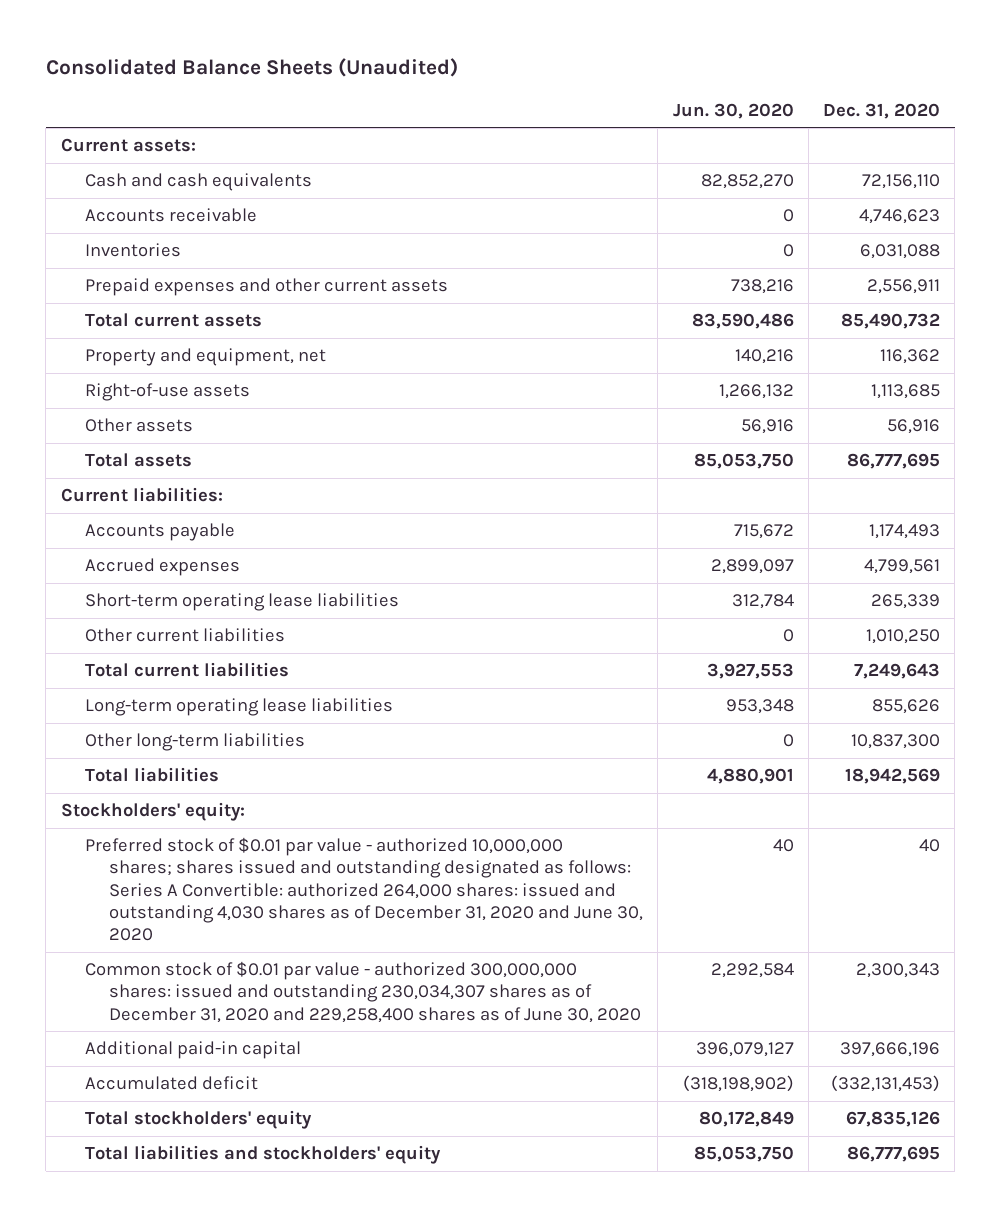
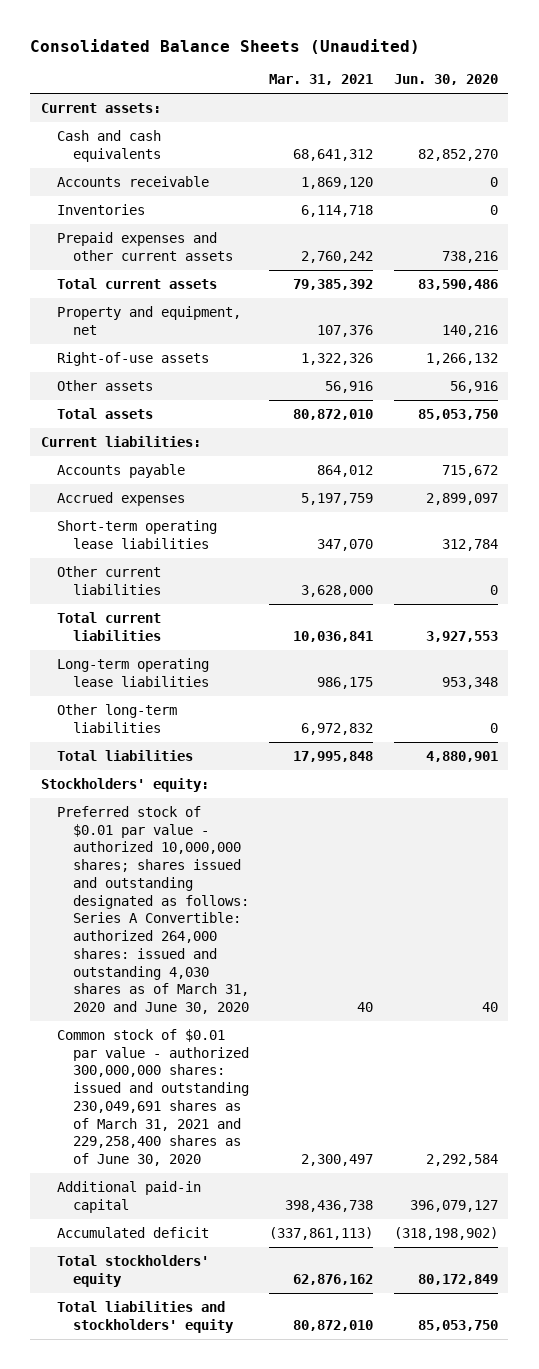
[823,102,941,119] Dec. 31, 2020 -> none
none -> [269,74,374,86] Mar. 31, 2021
[84,837,644,942] Preferred stock of $0.01 par value - authorized 10,000,000 shares; shares issued and outstanding designated as follows: Series A Convertible: authorized 264,000 shares: issued and outstanding 4,030 shares as of December 31, 2020 and June 30, 2020 -> [56,805,249,1015] Preferred stock of $0.01 par value - authorized 10,000,000 shares; shares issued and outstanding designated as follows: Series A Convertible: authorized 264,000 shares: issued and outstanding 4,030 shares as of March 31, 2020 and June 30, 2020
[84,961,642,1023] Common stock of $0.01 par value - authorized 300,000,000 shares: issued and outstanding 230,034,307 shares as of December 31, 2020 and 229,258,400 shares as of June 30, 2020 -> [56,1028,249,1167] Common stock of $0.01 par value - authorized 300,000,000 shares: issued and outstanding 230,049,691 shares as of March 31, 2021 and 229,258,400 shares as of June 30, 2020

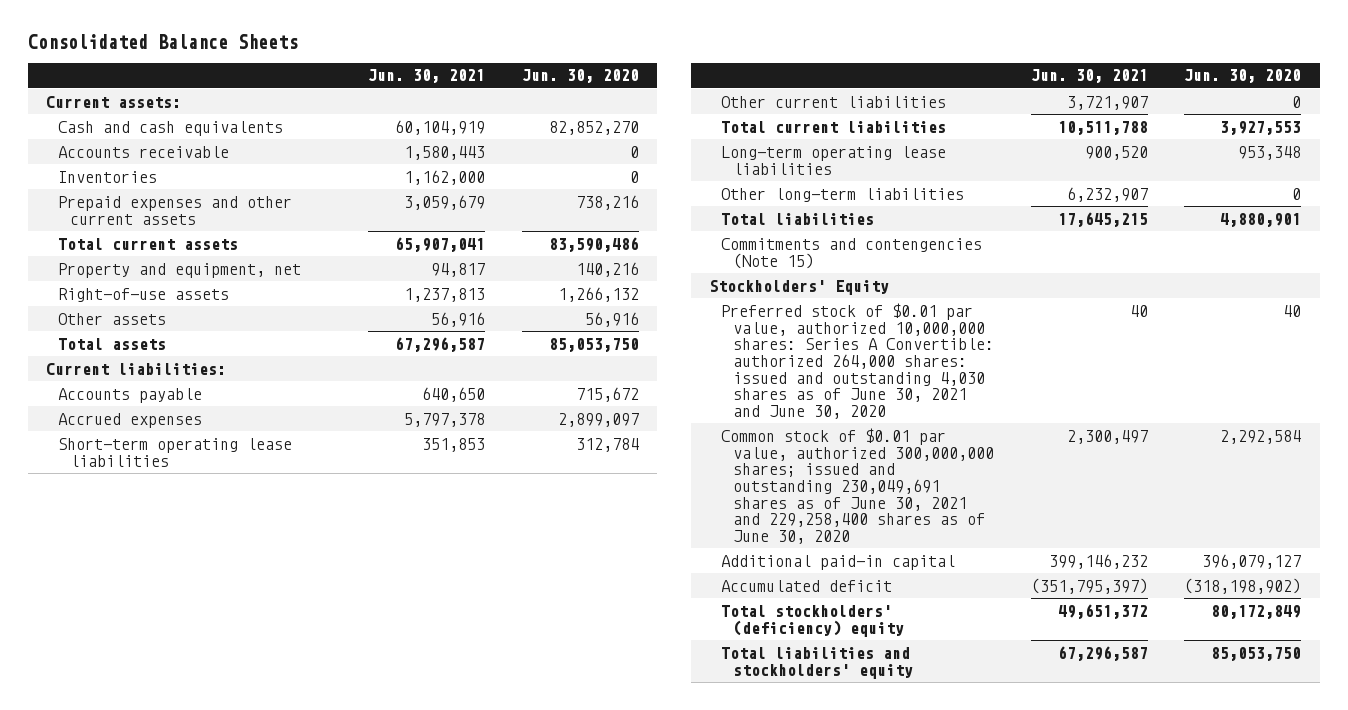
[30,38,421,54] Consolidated Balance Sheets (Unaudited) -> [28,34,299,50] Consolidated Balance Sheets
[269,74,374,86] Mar. 31, 2021 -> none
none -> [367,69,485,84] Jun. 30, 2021
none -> [720,237,982,269] Commitments and contengencies (Note 15)
[40,777,209,792] Stockholders' equity: -> [709,279,890,295] Stockholders' Equity
[56,805,249,1015] Preferred stock of $0.01 par value - authorized 10,000,000 shares; shares issued and outstanding designated as follows: Series A Convertible: authorized 264,000 shares: issued and outstanding 4,030 shares as of March 31, 2020 and June 30, 2020 -> [720,302,994,420] Preferred stock of $0.01 par value, authorized 10,000,000 shares: Series A Convertible: authorized 264,000 shares: issued and outstanding 4,030 shares as of June 30, 2021 and June 30, 2020
[56,1028,249,1167] Common stock of $0.01 par value - authorized 300,000,000 shares: issued and outstanding 230,049,691 shares as of March 31, 2021 and 229,258,400 shares as of June 30, 2020 -> [720,427,994,545] Common stock of $0.01 par value, authorized 300,000,000 shares; issued and outstanding 230,049,691 shares as of June 30, 2021 and 229,258,400 shares as of June 30, 2020
[56,1254,209,1287] Total stockholders' equity -> [720,604,904,637] Total stockholders' (deficiency) equity

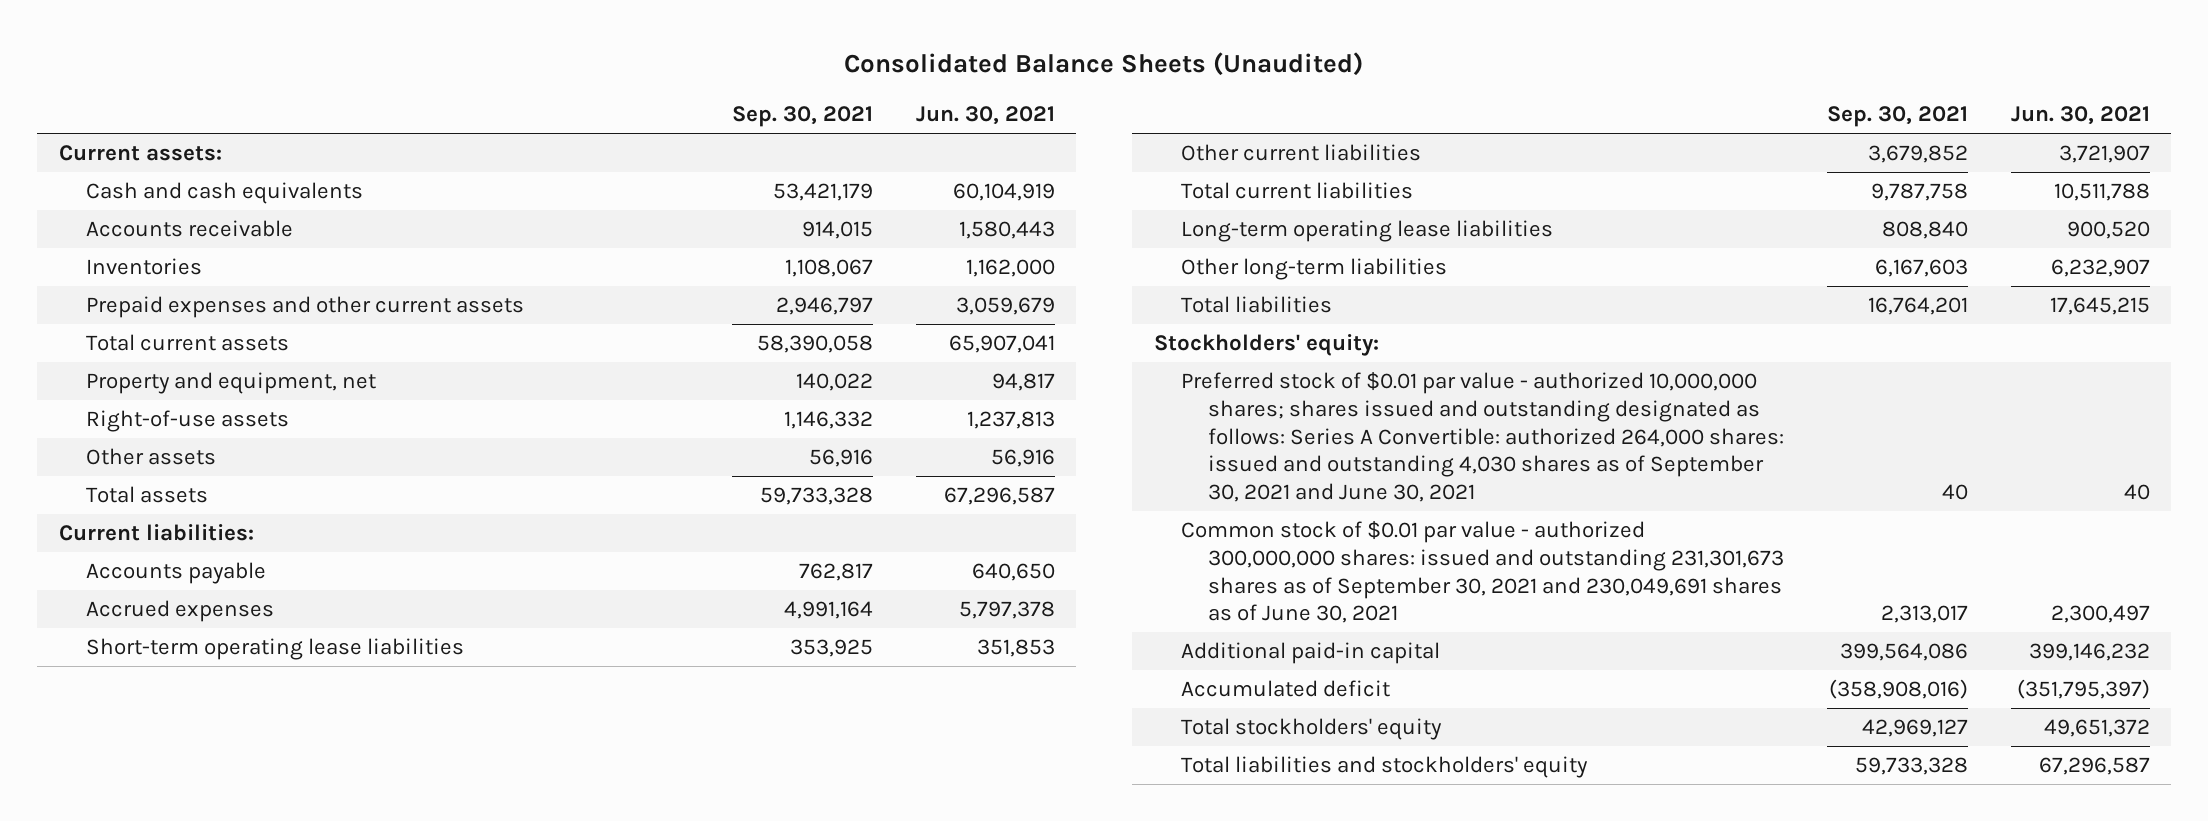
[28,34,299,50] Consolidated Balance Sheets -> [844,52,1364,77] Consolidated Balance Sheets (Unaudited)
[521,69,639,84] Jun. 30, 2020 -> none
none -> [731,106,873,128] Sep. 30, 2021
[720,237,982,269] Commitments and contengencies (Note 15) -> none
[709,279,890,295] Stockholders' Equity -> [1153,334,1379,357] Stockholders' equity:
[720,302,994,420] Preferred stock of $0.01 par value, authorized 10,000,000 shares: Series A Convertible: authorized 264,000 shares: issued and outstanding 4,030 shares as of June 30, 2021 and June 30, 2020 -> [1180,372,1785,502] Preferred stock of $0.01 par value - authorized 10,000,000 shares; shares issued and outstanding designated as follows: Series A Convertible: authorized 264,000 shares: issued and outstanding 4,030 shares as of September 30, 2021 and June 30, 2021
[720,427,994,545] Common stock of $0.01 par value, authorized 300,000,000 shares; issued and outstanding 230,049,691 shares as of June 30, 2021 and 229,258,400 shares as of June 30, 2020 -> [1180,521,1785,624] Common stock of $0.01 par value - authorized 300,000,000 shares: issued and outstanding 231,301,673 shares as of September 30, 2021 and 230,049,691 shares as of June 30, 2021
[720,604,904,637] Total stockholders' (deficiency) equity -> [1180,718,1442,741] Total stockholders' equity

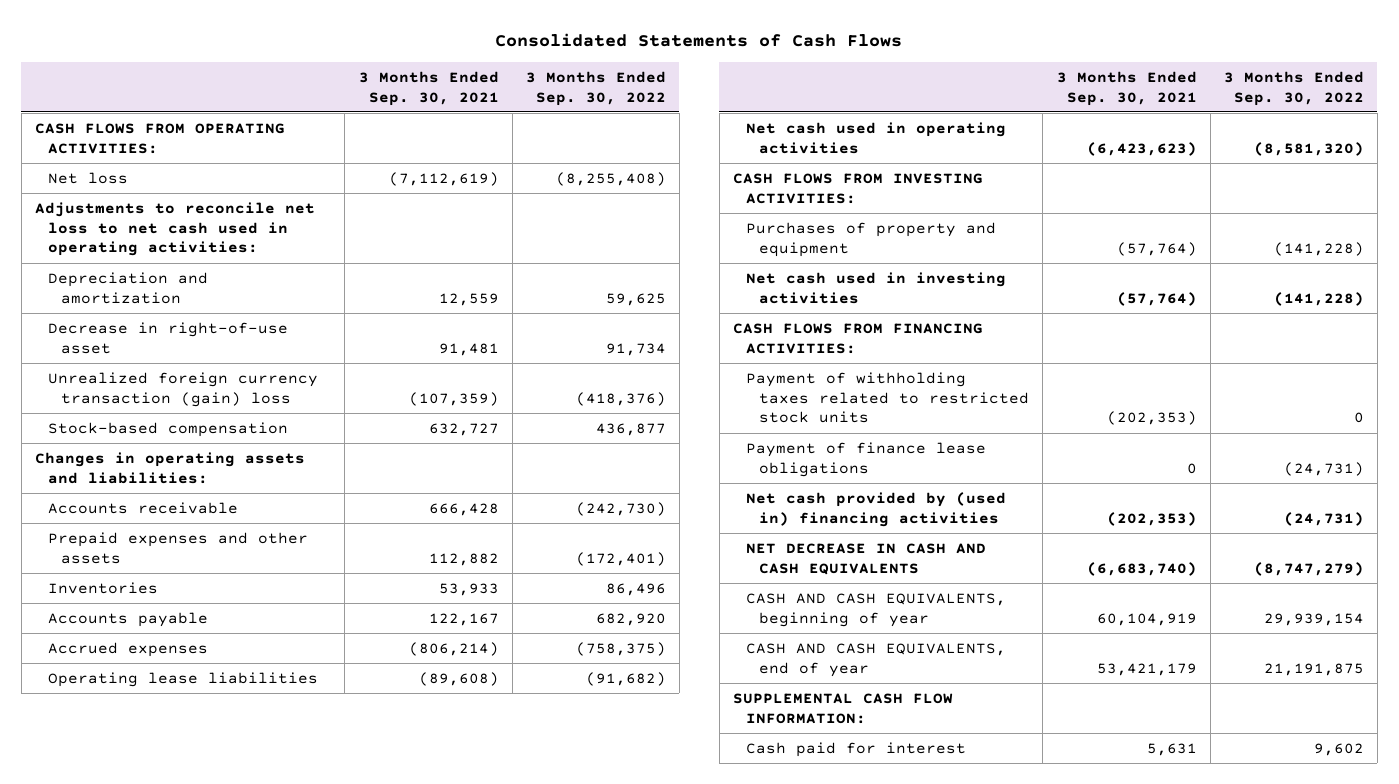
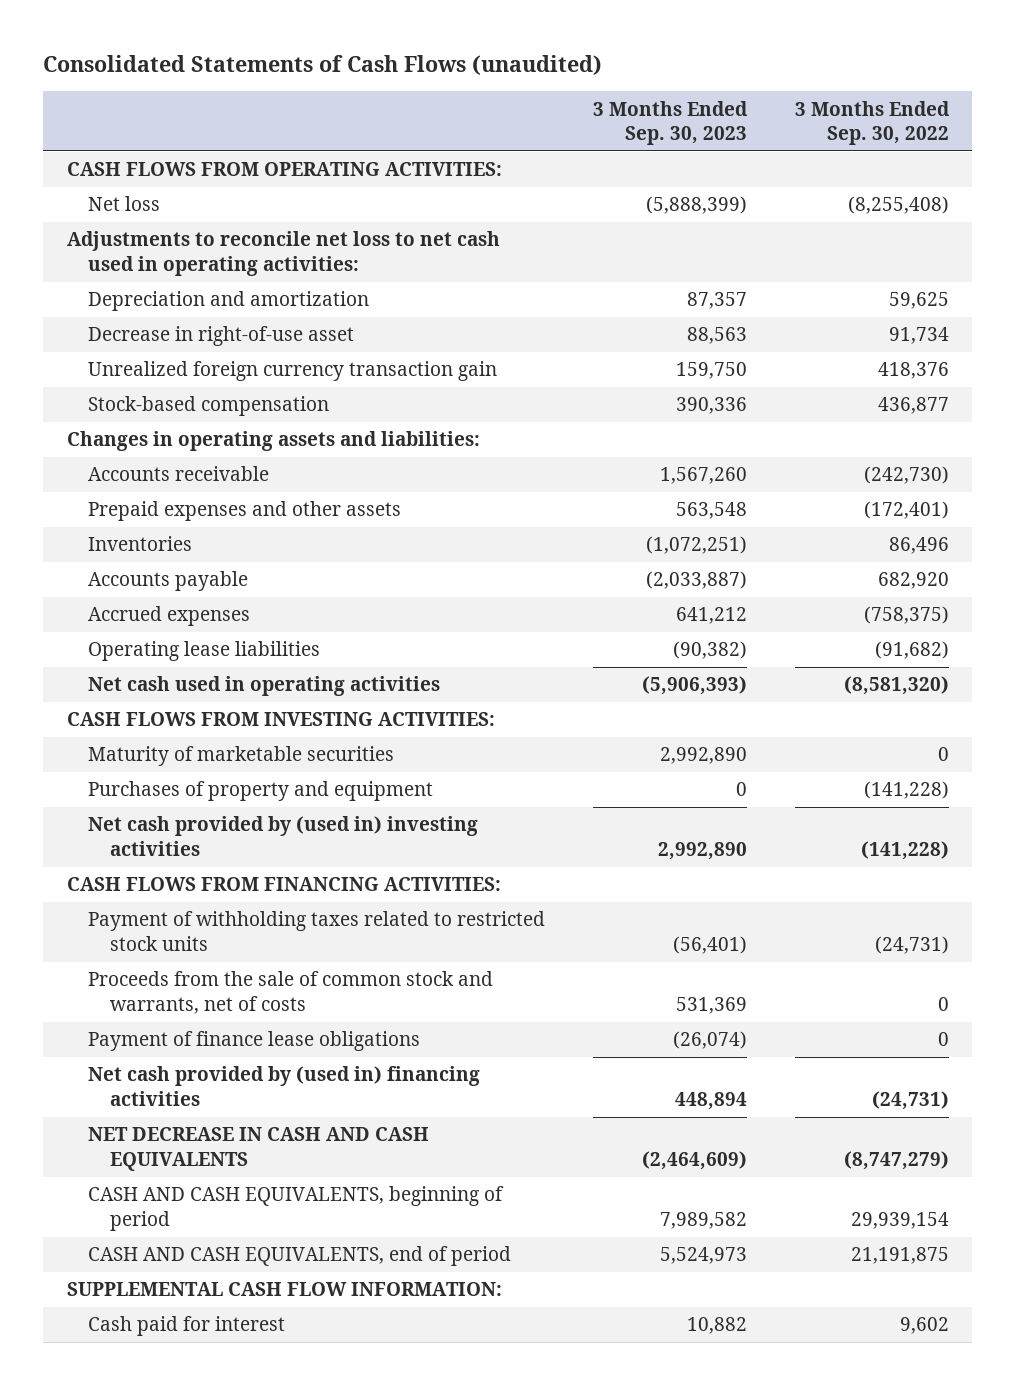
[495,33,903,48] Consolidated Statements of Cash Flows -> [43,55,603,76] Consolidated Statements of Cash Flows (unaudited)
[358,70,499,106] 3 Months Ended Sep. 30, 2021 -> none
none -> [592,100,748,145] 3 Months Ended Sep. 30, 2023
[48,371,319,407] Unrealized foreign currency transaction (gain) loss -> [88,361,498,382] Unrealized foreign currency transaction gain
[575,391,666,406] (418,376) -> [877,362,949,380] 418,376
none -> [88,746,395,767] Maturity of marketable securities
[746,271,1007,304] Net cash used in investing activities -> [88,816,479,856] Net cash provided by (used in) investing activities
[1353,412,1364,424] 0 -> [874,935,949,954] (24,731)
none -> [88,971,494,1014] Proceeds from the sale of common stock and warrants, net of costs
[1283,461,1364,476] (24,731) -> [937,1032,949,1047] 0
[746,592,1007,627] CASH AND CASH EQUIVALENTS, beginning of year -> [88,1186,505,1231] CASH AND CASH EQUIVALENTS, beginning of period
[746,642,1007,677] CASH AND CASH EQUIVALENTS, end of year -> [88,1246,512,1267] CASH AND CASH EQUIVALENTS, end of period

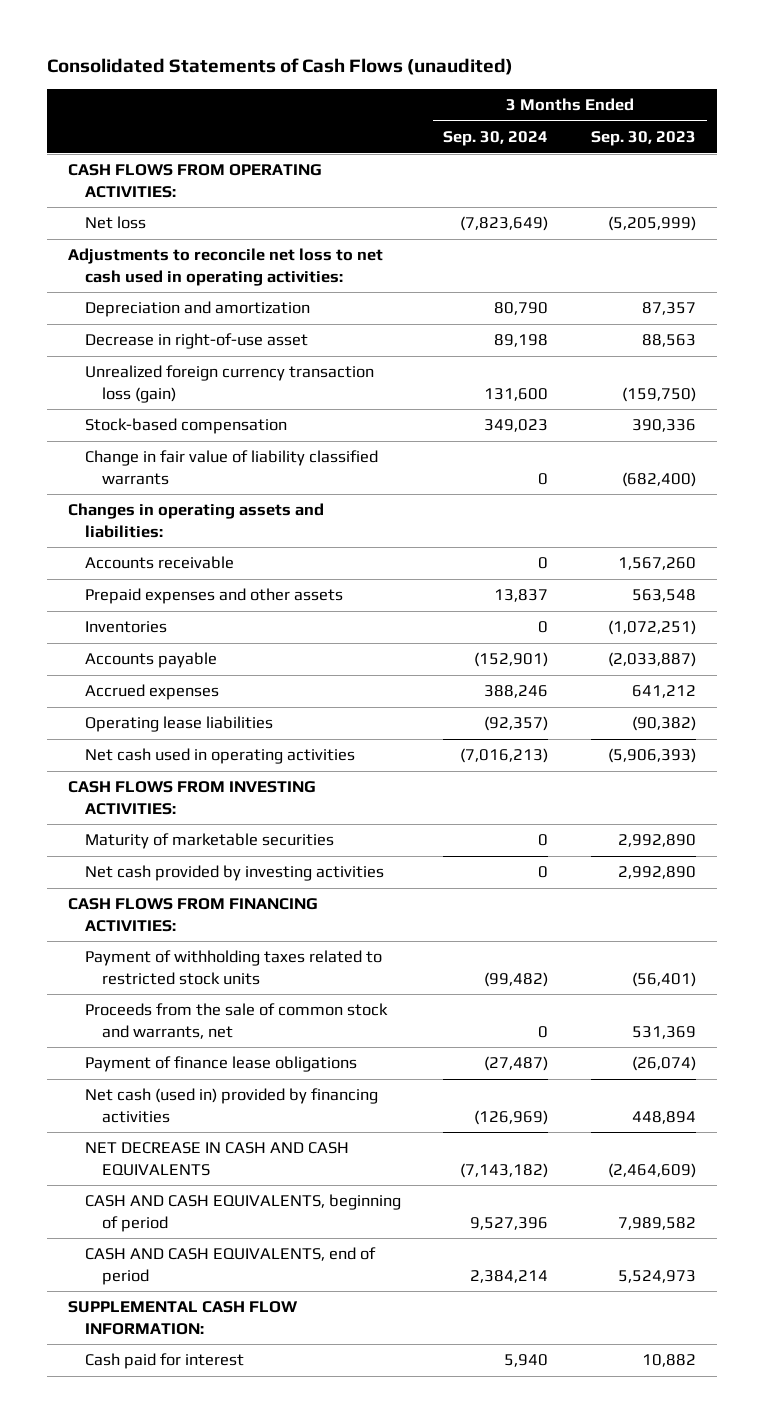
[794,100,950,145] 3 Months Ended Sep. 30, 2022 -> none
none -> [443,131,549,147] Sep. 30, 2024
[645,196,747,215] (5,888,399) -> [607,216,696,232] (5,205,999)
[88,361,498,382] Unrealized foreign currency transaction gain -> [84,365,374,403] Unrealized foreign currency transaction loss (gain)
[675,362,747,380] 159,750 -> [621,386,696,402] (159,750)
none -> [84,450,378,485] Change in fair value of liability classified warrants
[88,781,434,802] Purchases of property and equipment -> none
[88,816,479,856] Net cash provided by (used in) investing activities -> [84,865,384,882] Net cash provided by investing activities
[88,971,494,1014] Proceeds from the sale of common stock and warrants, net of costs -> [84,1003,388,1039] Proceeds from the sale of common stock and warrants, net
[88,1066,481,1106] Net cash provided by (used in) financing activities -> [84,1088,378,1123] Net cash (used in) provided by financing activities

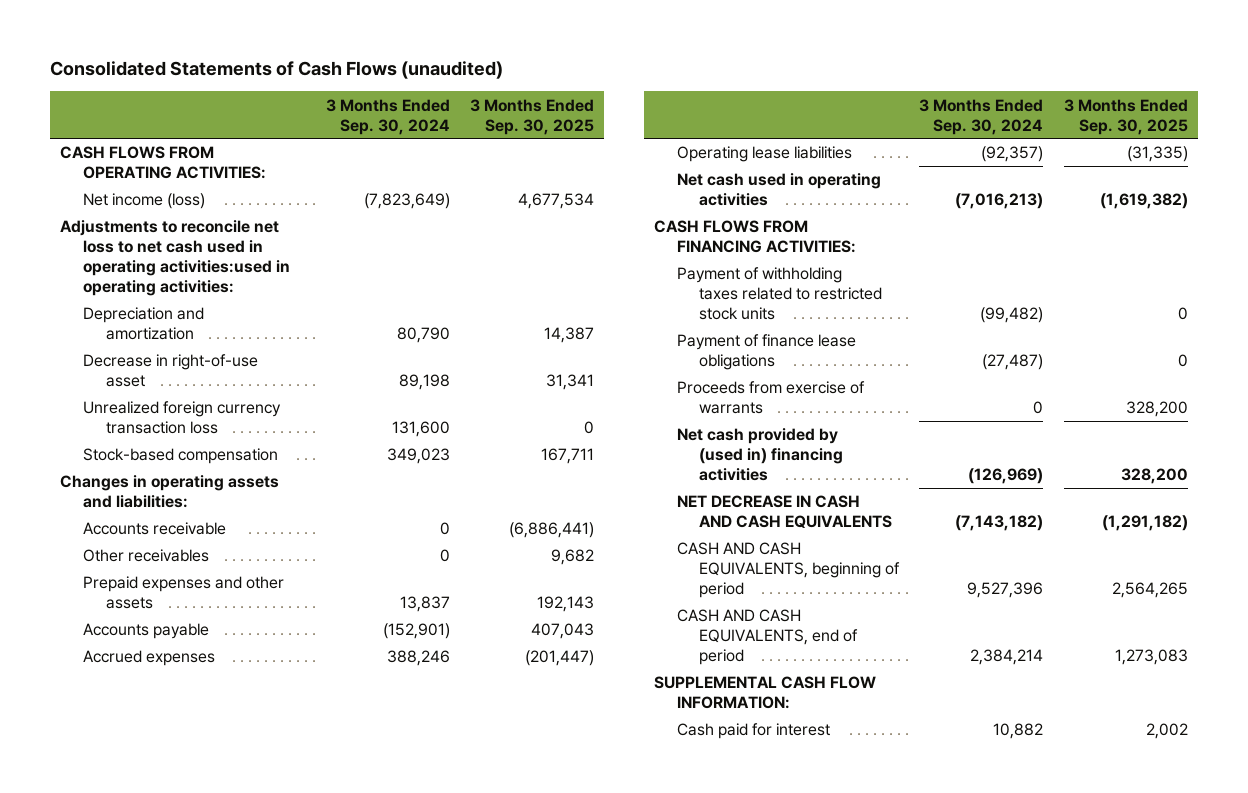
[590,131,696,147] Sep. 30, 2023 -> none
none -> [469,98,594,135] 3 Months Ended Sep. 30, 2025
[84,216,146,230] Net loss -> [83,193,206,210] Net income (loss)
[68,248,384,286] Adjustments to reconcile net loss to net cash used in operating activities: -> [60,220,291,297] Adjustments to reconcile net loss to net cash used in operating activities:used in operating activities:
[84,365,374,403] Unrealized foreign currency transaction loss (gain) -> [83,401,282,435] Unrealized foreign currency transaction loss
[84,450,378,485] Change in fair value of liability classified warrants -> none
none -> [83,549,210,563] Other receivables
[84,621,167,634] Inventories -> none
[68,781,317,815] CASH FLOWS FROM INVESTING ACTIVITIES: -> none
[84,833,334,850] Maturity of marketable securities -> none
[84,865,384,882] Net cash provided by investing activities -> none
[84,1003,388,1039] Proceeds from the sale of common stock and warrants, net -> none
none -> [676,381,865,415] Proceeds from exercise of warrants
[84,1088,378,1123] Net cash (used in) provided by financing activities -> [676,428,844,482] Net cash provided by (used in) financing activities
[504,1354,549,1368] 5,940 -> [993,723,1044,740] 10,882

